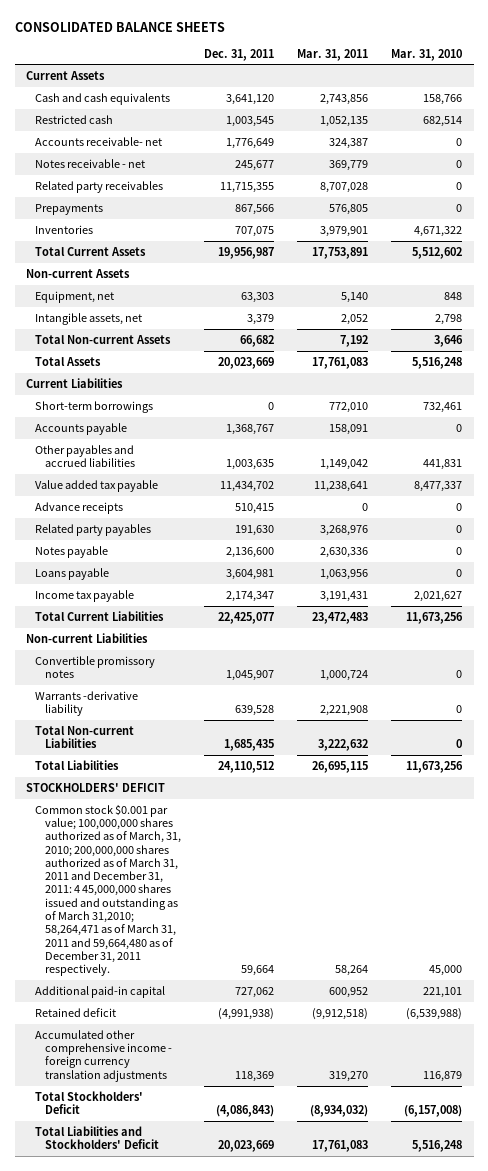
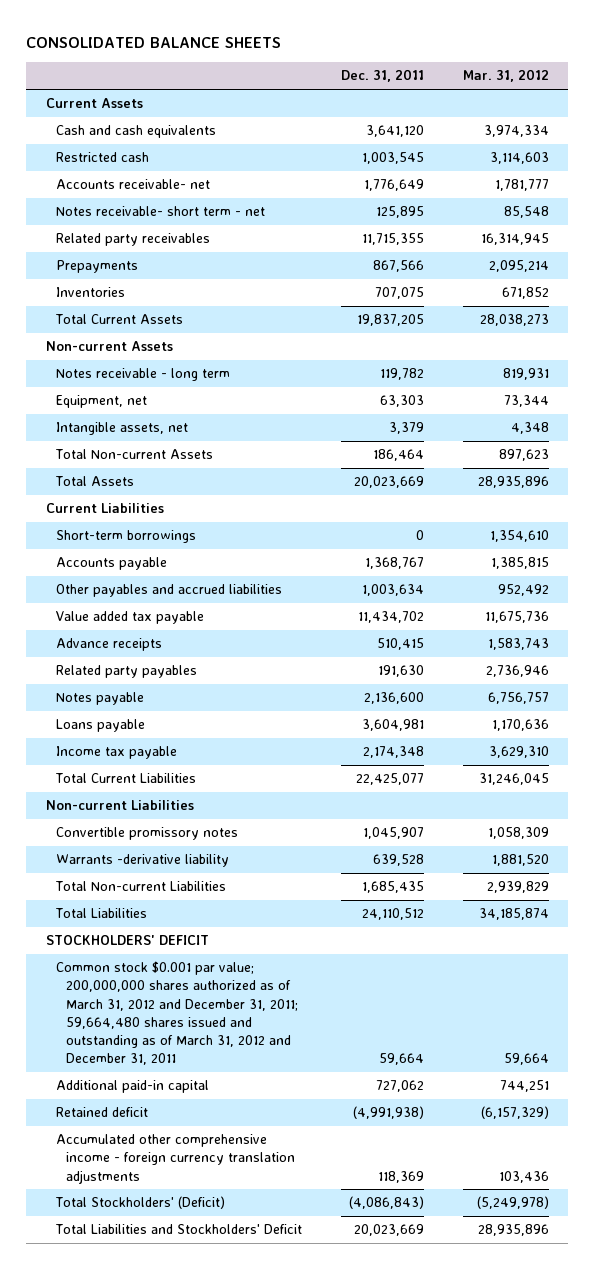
[297,48,369,61] Mar. 31, 2011 -> none
[391,48,463,61] Mar. 31, 2010 -> none
none -> [462,69,549,83] Mar. 31, 2012
[35,158,146,168] Notes receivable - net -> [56,206,266,217] Notes receivable- short term - net
[234,159,274,171] 245,677 -> [375,206,424,219] 125,895
[217,246,274,259] 19,956,987 -> [356,314,424,327] 19,837,205
none -> [56,368,231,382] Notes receivable - long term
[239,334,274,347] 66,682 -> [372,449,424,462] 186,464
[225,459,274,471] 1,003,635 -> [361,584,424,597] 1,003,634
[225,590,274,602] 2,174,347 -> [362,746,424,759] 2,174,348
[35,803,181,977] Common stock $0.001 par value; 100,000,000 shares authorized as of March, 31, 2010; 200,000,000 shares authorized as of March 31, 2011 and December 31, 2011: 4 45,000,000 shares issued and outstanding as of March 31,2010; 58,264,471 as of March 31, 2011 and 59,664,480 as of December 31, 2011 respectively. -> [56,961,299,1066] Common stock $0.001 par value; 200,000,000 shares authorized as of March 31, 2012 and December 31, 2011; 59,664,480 shares issued and outstanding as of March 31, 2012 and December 31, 2011
[35,1090,144,1115] Total Stockholders' Deficit -> [55,1196,226,1210] Total Stockholders' (Deficit)

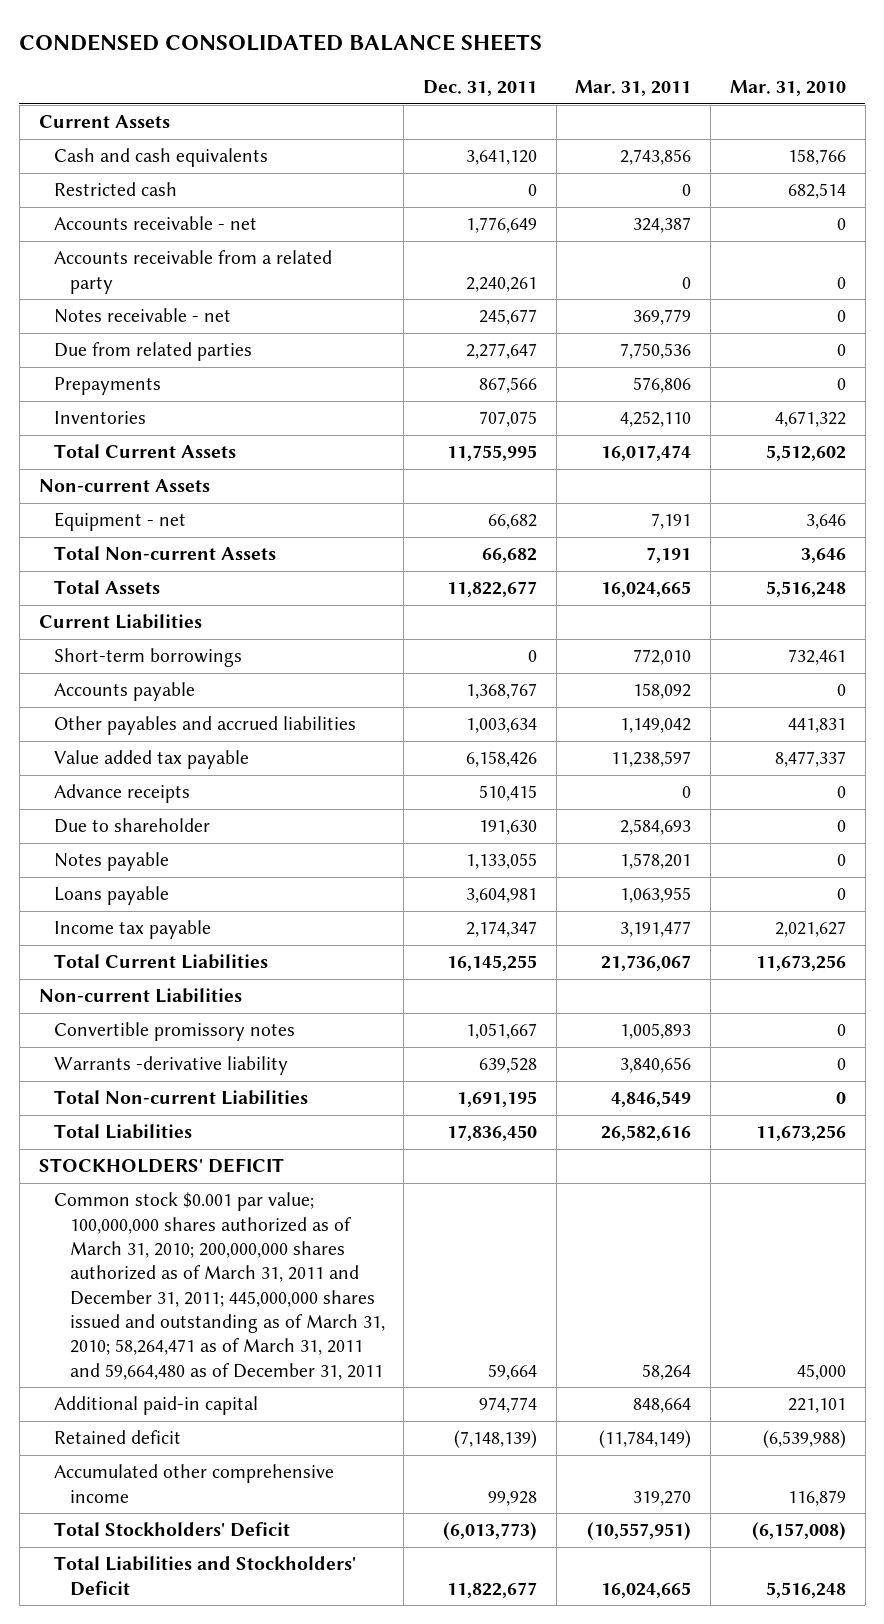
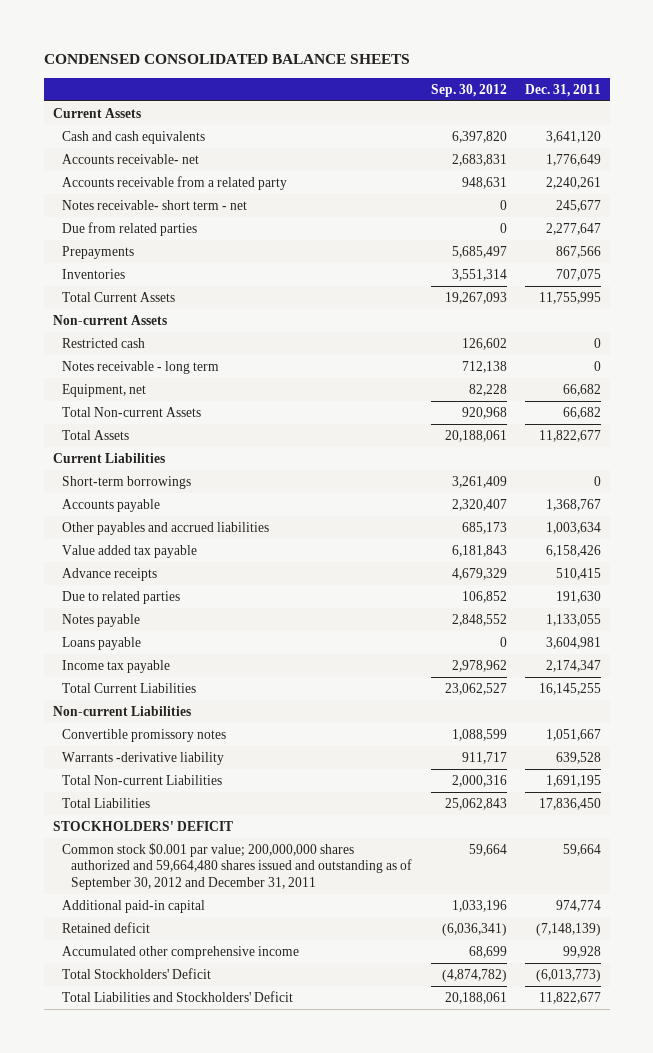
[575,80,692,97] Mar. 31, 2011 -> none
[729,80,846,97] Mar. 31, 2010 -> none
none -> [430,83,507,97] Sep. 30, 2012
[54,216,258,231] Accounts receivable - net -> [62,153,200,164] Accounts receivable- net
[54,308,232,324] Notes receivable - net -> [62,199,248,210] Notes receivable- short term - net
[54,182,178,197] Restricted cash -> [62,337,146,348] Restricted cash
none -> [62,360,220,374] Notes receivable - long term
[54,512,187,532] Equipment - net -> [62,383,147,397] Equipment, net
[54,818,211,834] Due to shareholder -> [62,590,181,604] Due to related parties
[54,1192,385,1380] Common stock $0.001 par value; 100,000,000 shares authorized as of March 31, 2010; 200,000,000 shares authorized as of March 31, 2011 and December 31, 2011; 445,000,000 shares issued and outstanding as of March 31, 2010; 58,264,471 as of March 31, 2011 and 59,664,480 as of December 31, 2011 -> [62,842,413,890] Common stock $0.001 par value; 200,000,000 shares authorized and 59,664,480 shares issued and outstanding as of September 30, 2012 and December 31, 2011

